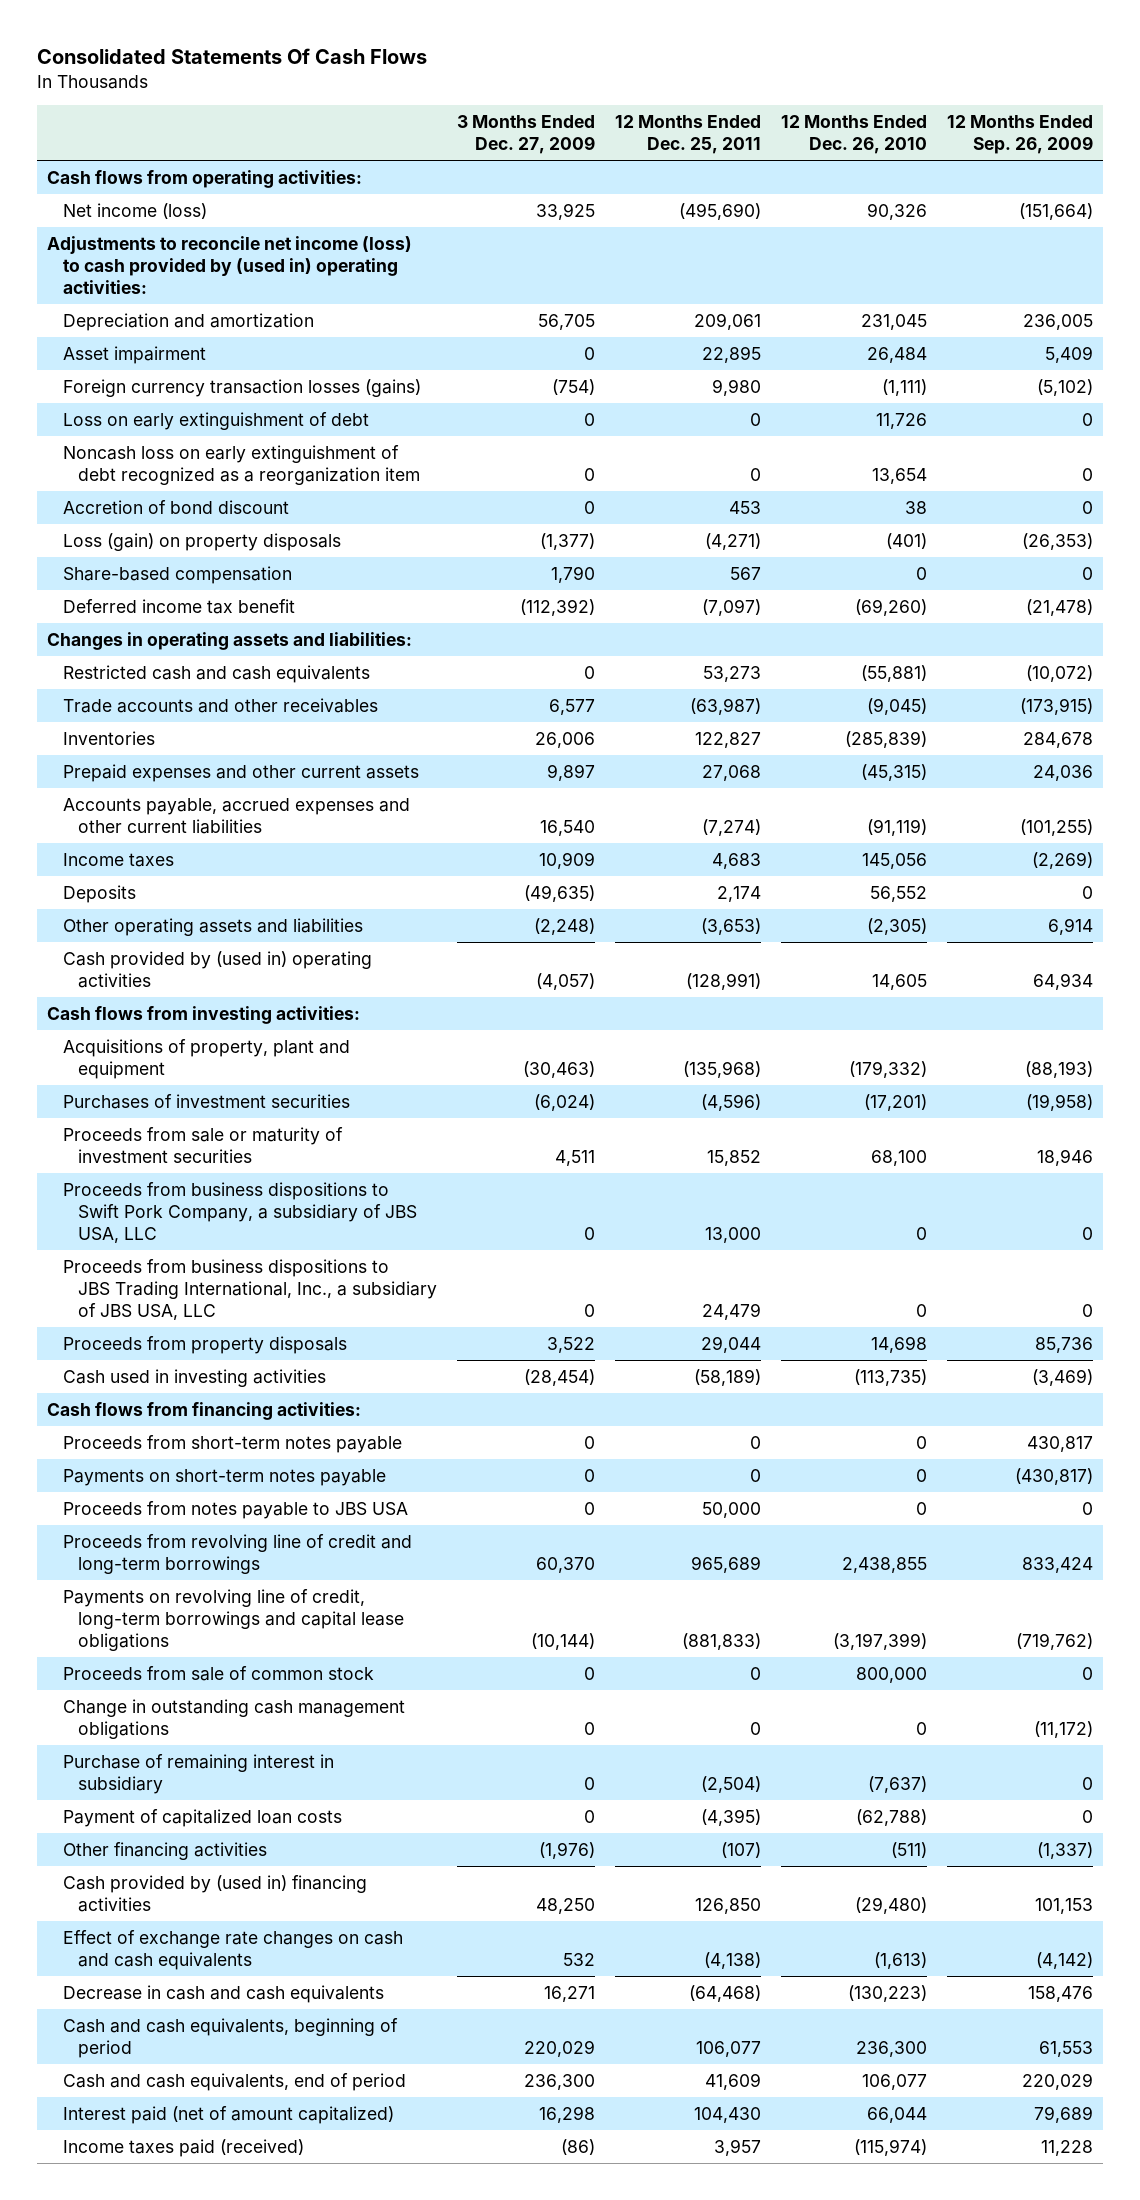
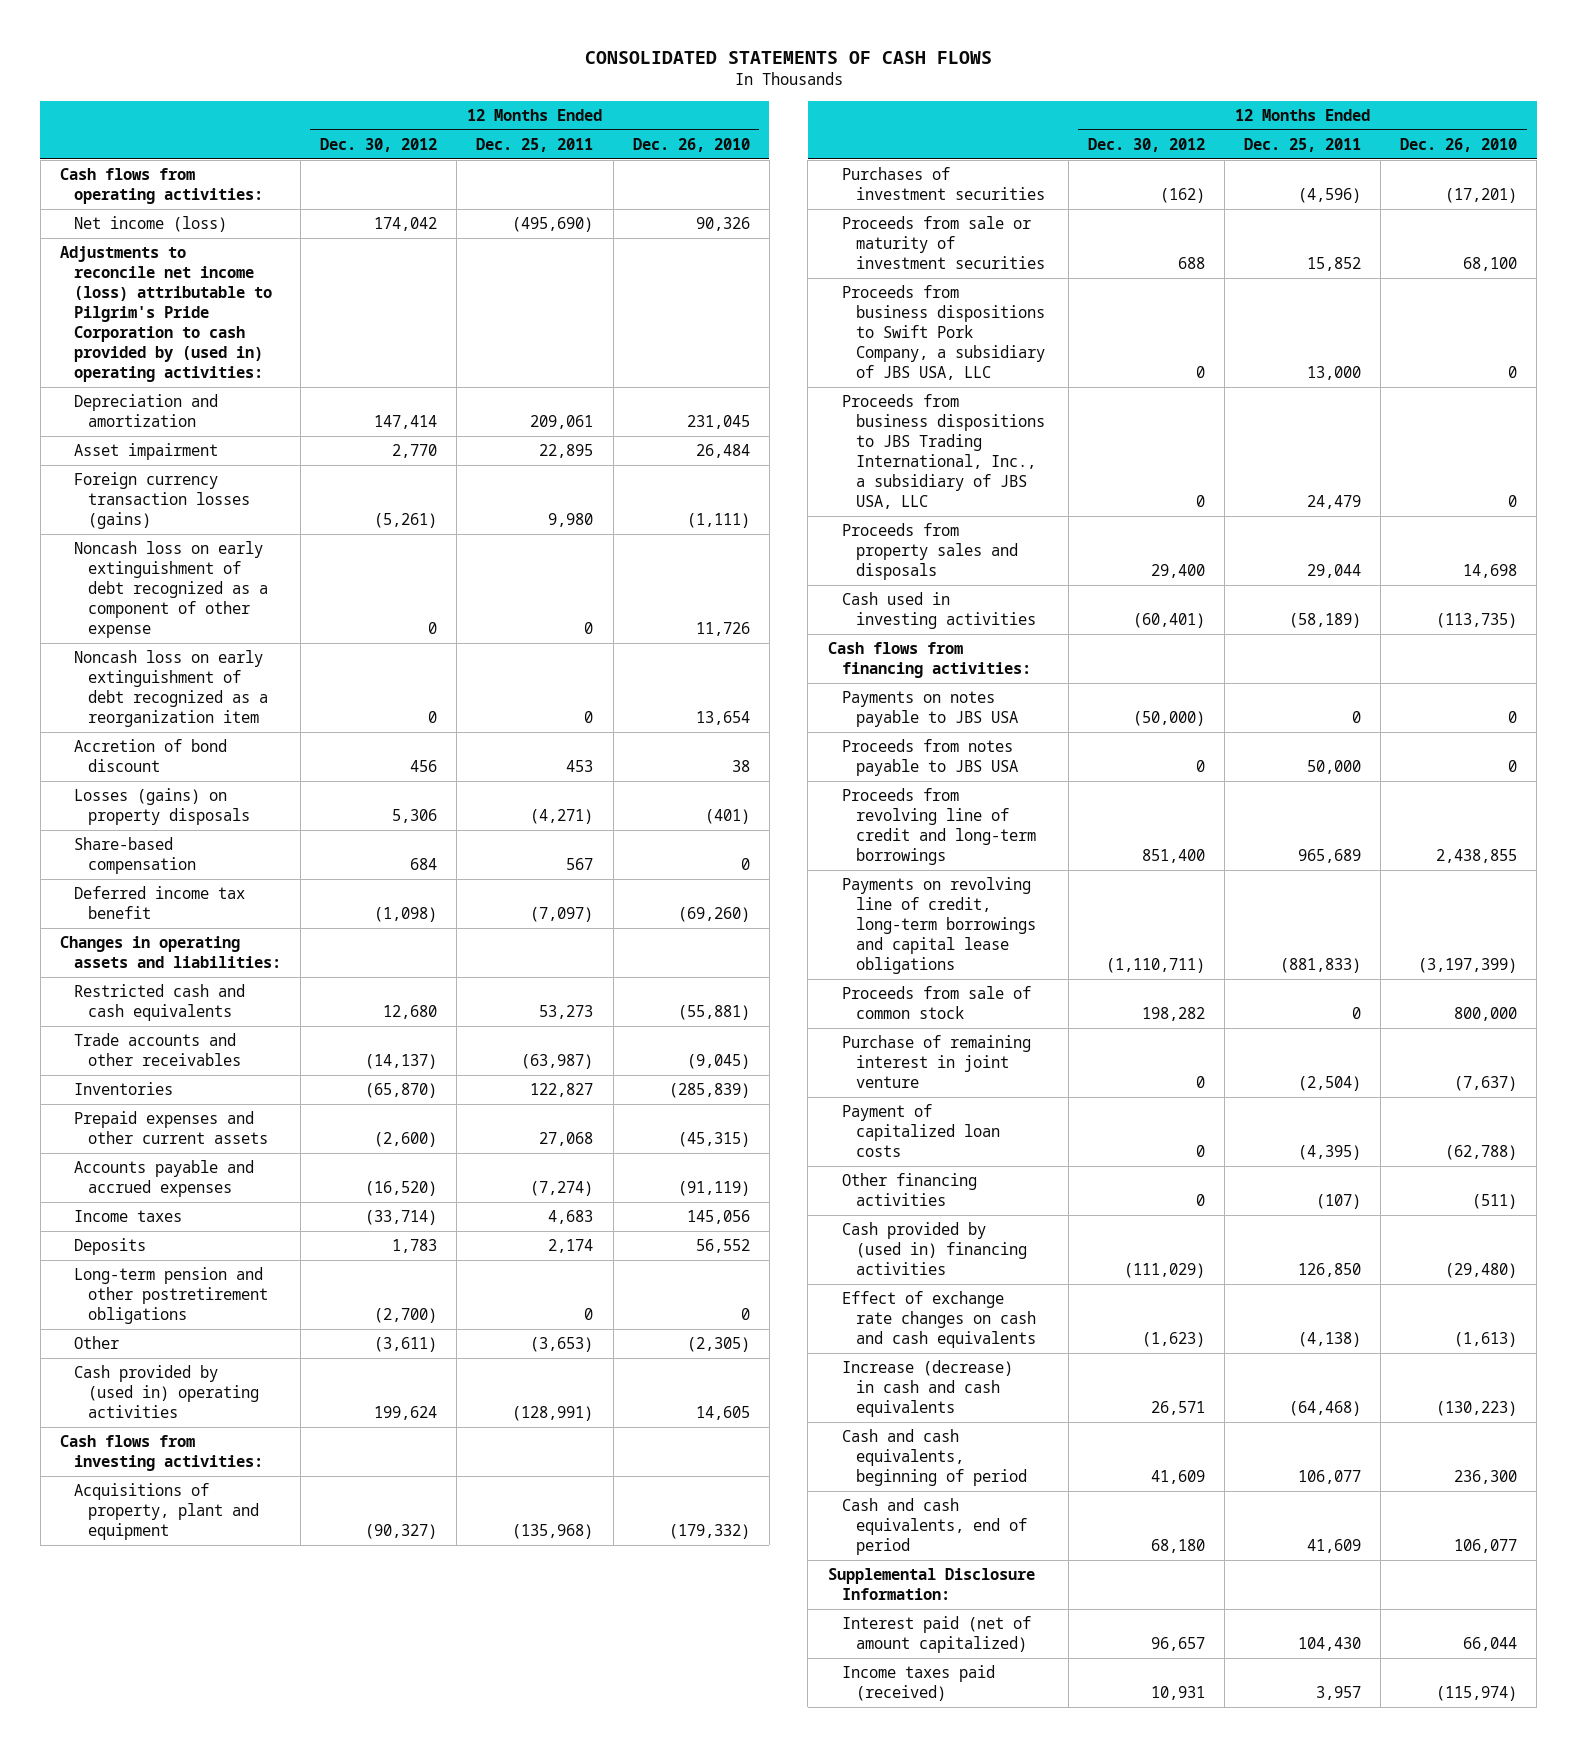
[37,48,428,65] Consolidated Statements Of Cash Flows -> [584,51,992,65] CONSOLIDATED STATEMENTS OF CASH FLOWS
[456,115,595,155] 3 Months Ended Dec. 27, 2009 -> none
[946,115,1093,155] 12 Months Ended Sep. 26, 2009 -> none
none -> [320,138,438,153] Dec. 30, 2012
[47,235,413,294] Adjustments to reconcile net income (loss) to cash provided by (used in) operating activities: -> [59,246,273,382] Adjustments to reconcile net income (loss) attributable to Pilgrim's Pride Corporation to cash provided by (used in) operating activities:
[62,411,369,430] Loss on early extinguishment of debt -> [74,541,269,638] Noncash loss on early extinguishment of debt recognized as a component of other expense
[62,532,341,551] Loss (gain) on property disposals -> [74,788,251,826] Losses (gains) on property disposals
[62,797,410,834] Accounts payable, accrued expenses and other current liabilities -> [74,1160,255,1198] Accounts payable and accrued expenses
none -> [74,1267,269,1325] Long-term pension and other postretirement obligations
[62,917,363,936] Other operating assets and liabilities -> [74,1336,120,1350] Other
[62,1335,347,1354] Proceeds from property disposals -> [841,523,1018,581] Proceeds from property sales and disposals
[62,1434,402,1453] Proceeds from short-term notes payable -> none
[62,1468,386,1486] Payments on short-term notes payable -> none
none -> [841,691,1018,728] Payments on notes payable to JBS USA
[62,1698,405,1739] Change in outstanding cash management obligations -> none
[62,1753,334,1794] Purchase of remaining interest in subsidiary -> [841,1035,1031,1089] Purchase of remaining interest in joint venture
[62,1984,384,2003] Decrease in cash and cash equivalents -> [841,1360,1013,1418] Increase (decrease) in cash and cash equivalents
none -> [827,1568,1035,1601] Supplemental Disclosure Information:

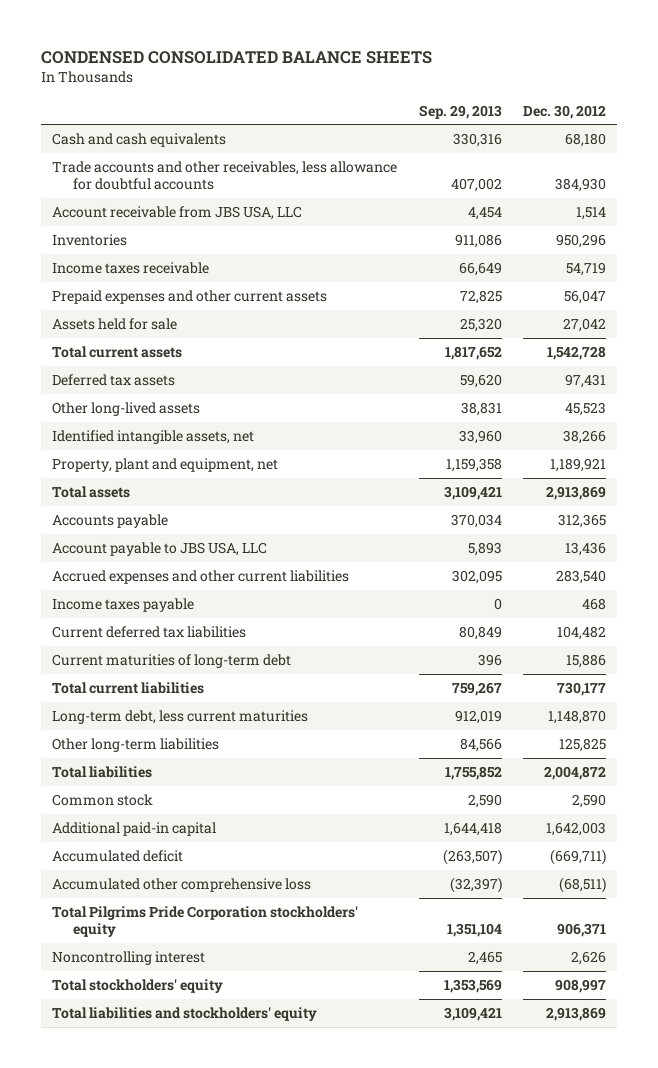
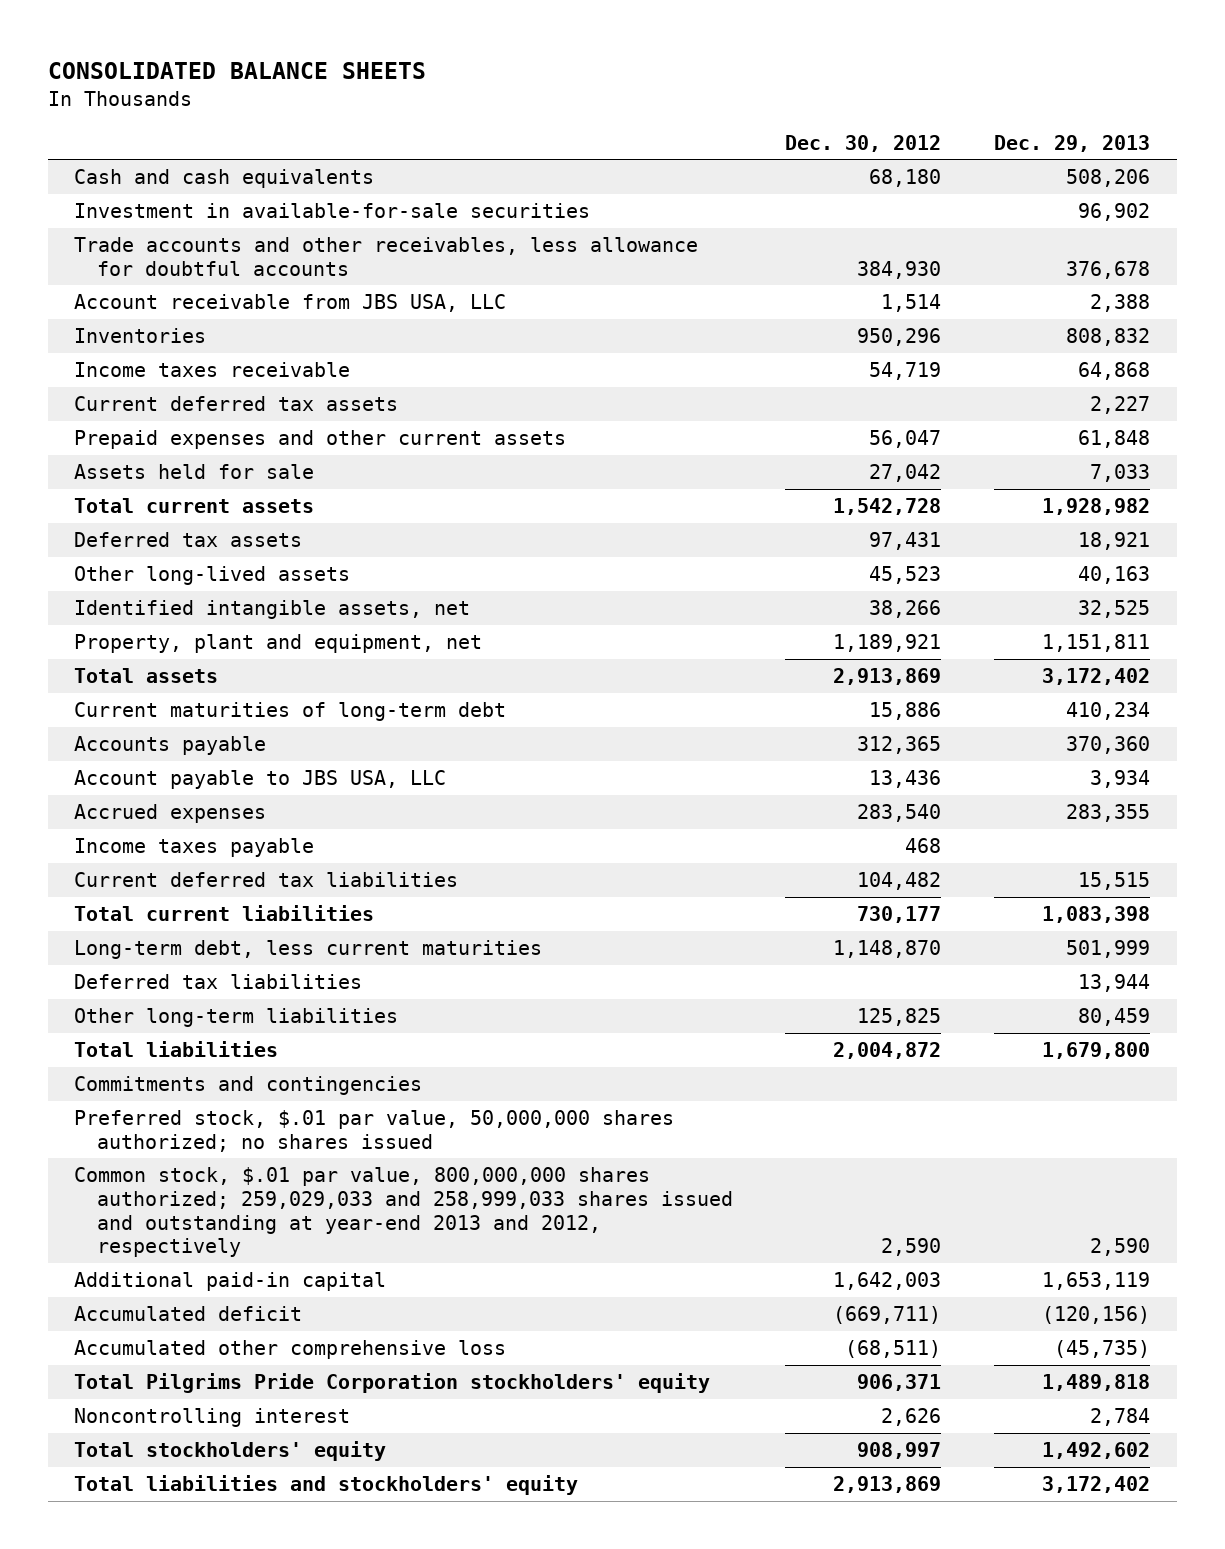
[41,51,433,65] CONDENSED CONSOLIDATED BALANCE SHEETS -> [47,61,426,79] CONSOLIDATED BALANCE SHEETS
[418,104,502,119] Sep. 29, 2013 -> none
none -> [994,134,1151,152] Dec. 29, 2013
none -> [74,203,591,219] Investment in available-for-sale securities
none -> [74,396,399,412] Current deferred tax assets
[52,653,292,668] Current maturities of long-term debt -> [74,702,507,722] Current maturities of long-term debt
[52,569,350,584] Accrued expenses and other current liabilities -> [74,804,267,824] Accrued expenses
none -> [74,974,363,990] Deferred tax liabilities
none -> [74,1076,423,1096] Commitments and contingencies
none -> [74,1110,675,1152] Preferred stock, $.01 par value, 50,000,000 shares authorized; no shares issued
[52,793,154,806] Common stock -> [74,1167,733,1258] Common stock, $.01 par value, 800,000,000 shares authorized; 259,029,033 and 258,999,033 shares issued and outstanding at year-end 2013 and 2012, respectively

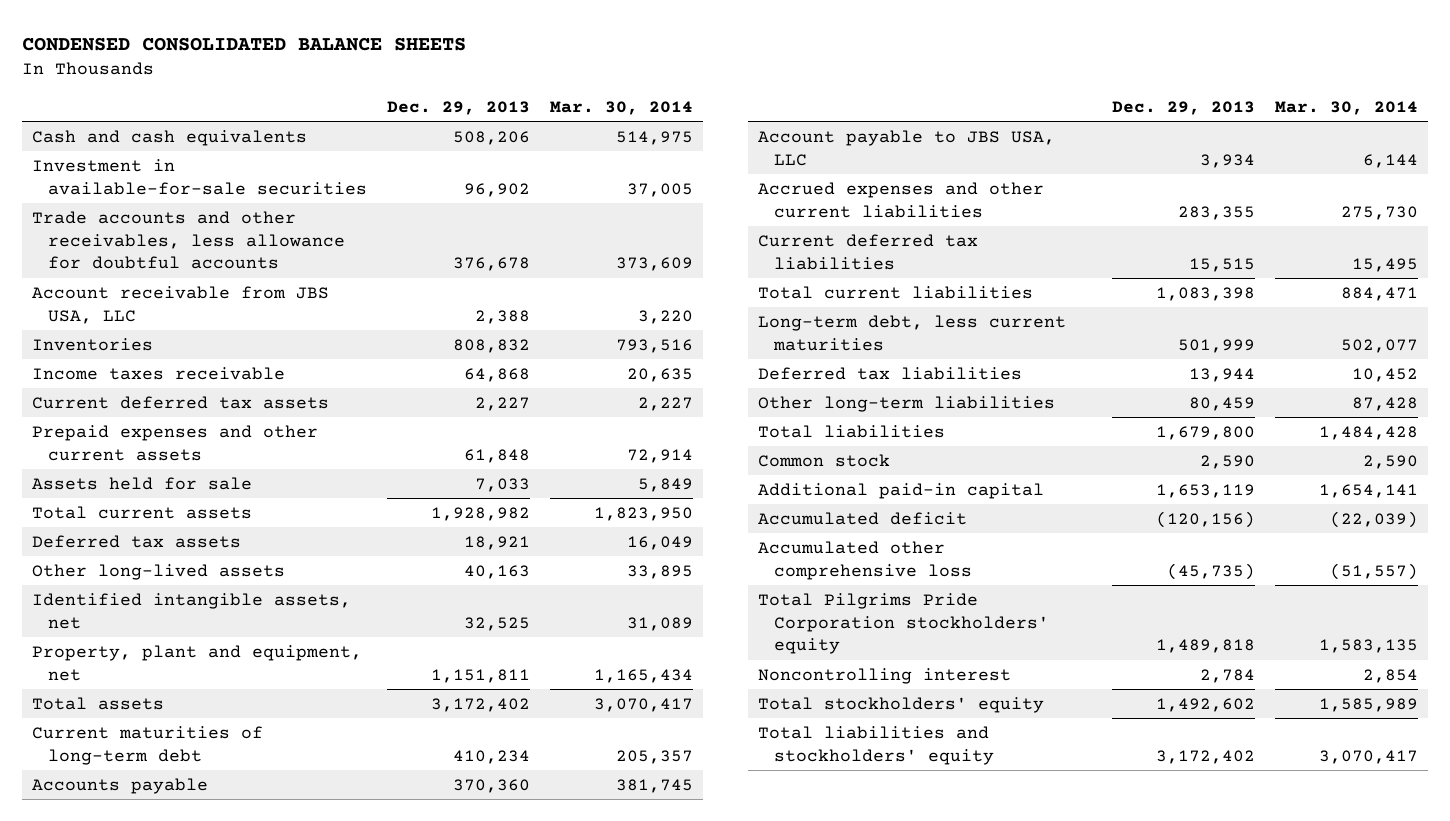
[47,61,426,79] CONSOLIDATED BALANCE SHEETS -> [21,36,466,51] CONDENSED CONSOLIDATED BALANCE SHEETS
[785,134,942,152] Dec. 30, 2012 -> none
none -> [549,101,693,116] Mar. 30, 2014
[74,838,315,858] Income taxes payable -> none
[74,804,267,824] Accrued expenses -> [757,181,1044,218] Accrued expenses and other current liabilities
[74,1076,423,1096] Commitments and contingencies -> none
[74,1110,675,1152] Preferred stock, $.01 par value, 50,000,000 shares authorized; no shares issued -> none
[74,1167,733,1258] Common stock, $.01 par value, 800,000,000 shares authorized; 259,029,033 and 258,999,033 shares issued and outstanding at year-end 2013 and 2012, respectively -> [757,453,890,467] Common stock

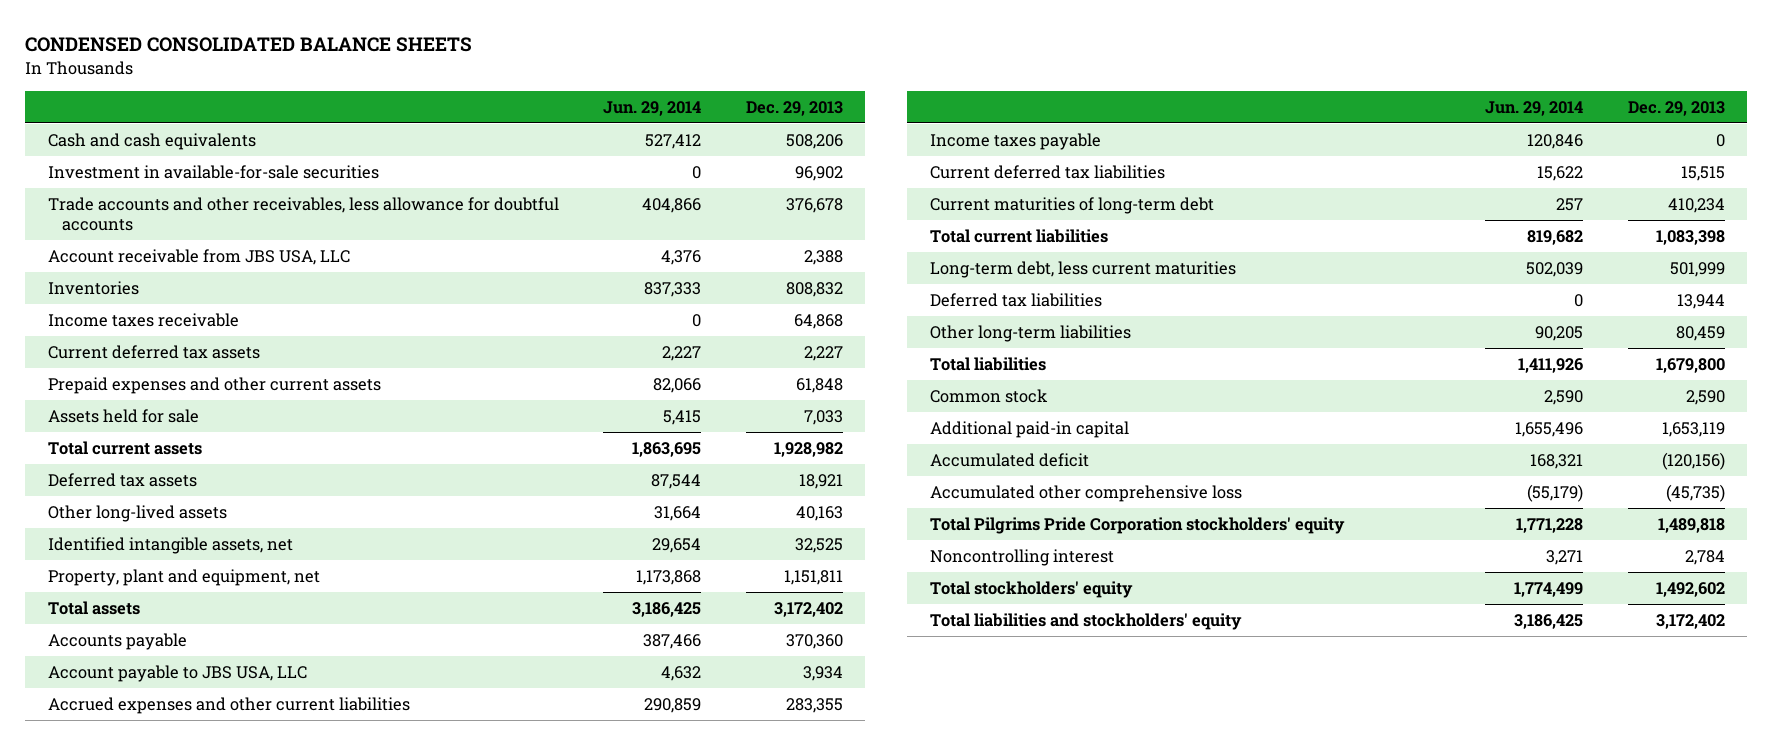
[549,101,693,116] Mar. 30, 2014 -> none
none -> [603,100,702,116] Jun. 29, 2014
none -> [929,133,1101,151] Income taxes payable
[31,725,263,765] Current maturities of long-term debt -> [929,197,1214,215] Current maturities of long-term debt

